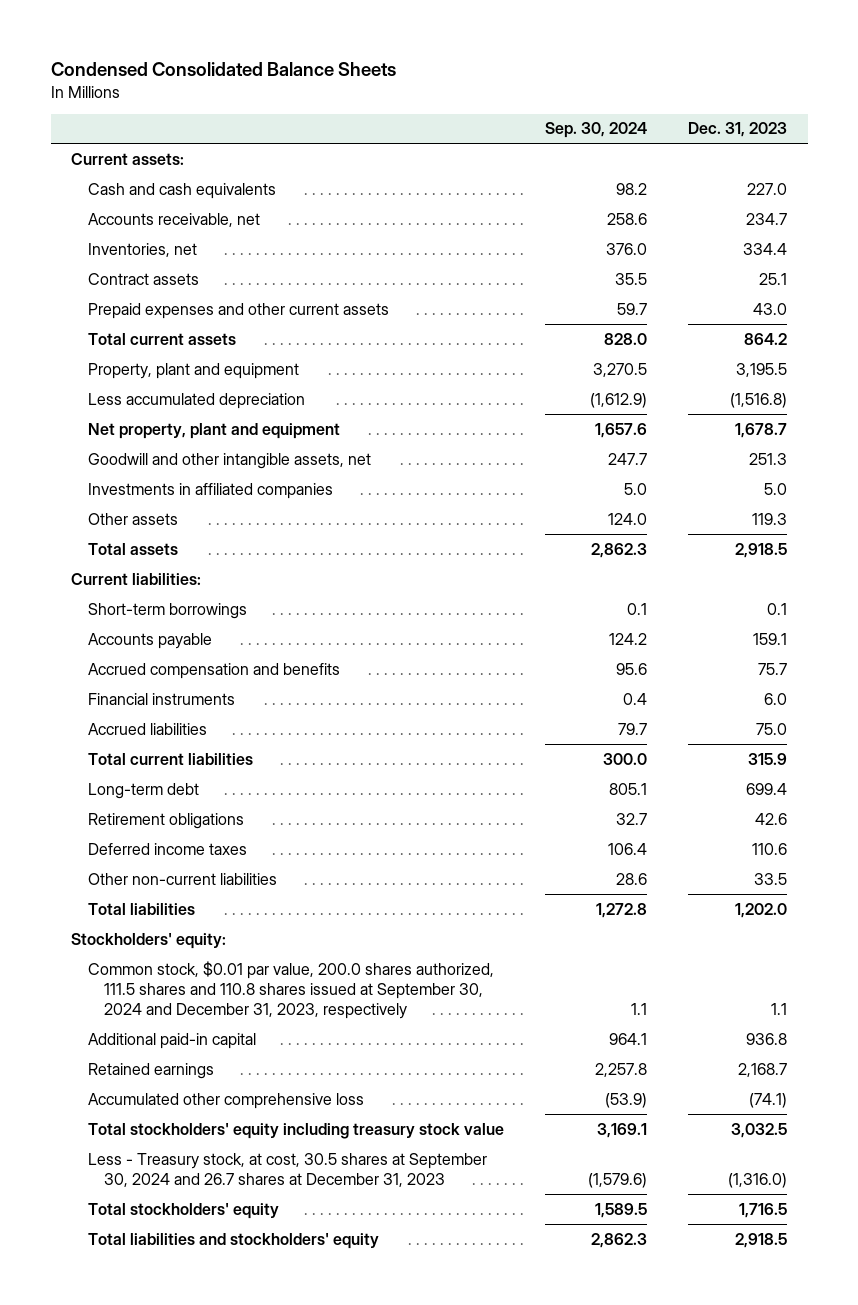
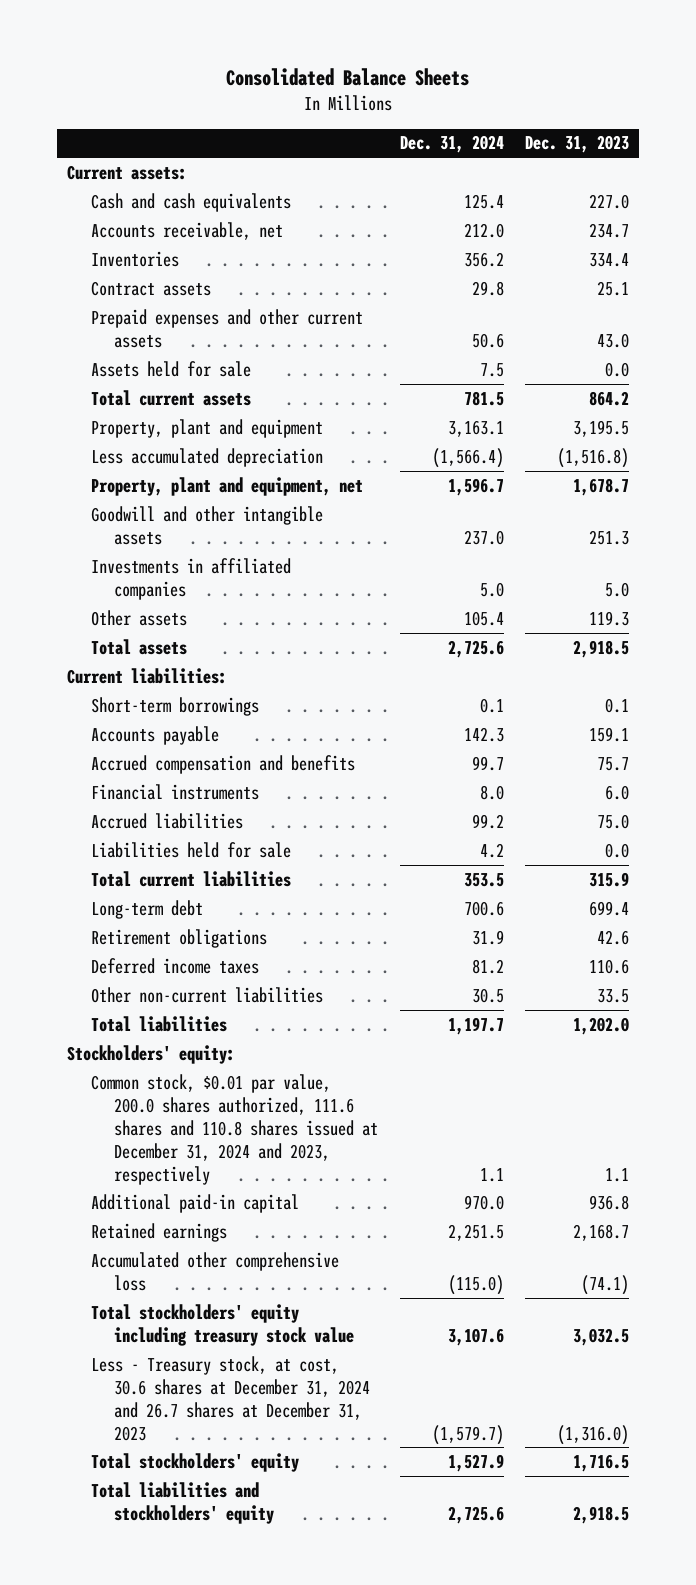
[50,61,396,76] Condensed Consolidated Balance Sheets -> [226,68,470,87] Consolidated Balance Sheets
[544,122,647,139] Sep. 30, 2024 -> none
none -> [399,135,504,154] Dec. 31, 2024
[87,242,197,257] Inventories, net -> [90,250,179,267] Inventories
none -> [90,360,251,377] Assets held for sale
[87,422,340,439] Net property, plant and equipment -> [90,476,363,496] Property, plant and equipment, net
[87,452,371,469] Goodwill and other intangible assets, net -> [90,505,323,545] Goodwill and other intangible assets
none -> [90,841,291,858] Liabilities held for sale
[87,960,494,1020] Common stock, $0.01 par value, 200.0 shares authorized, 111.5 shares and 110.8 shares issued at September 30, 2024 and December 31, 2023, respectively -> [90,1073,379,1185] Common stock, $0.01 par value, 200.0 shares authorized, 111.6 shares and 110.8 shares issued at December 31, 2024 and 2023, respectively
[87,1152,487,1188] Less - Treasury stock, at cost, 30.5 shares at September 30, 2024 and 26.7 shares at December 31, 2023 -> [90,1355,371,1441] Less - Treasury stock, at cost, 30.6 shares at December 31, 2024 and 26.7 shares at December 31, 2023

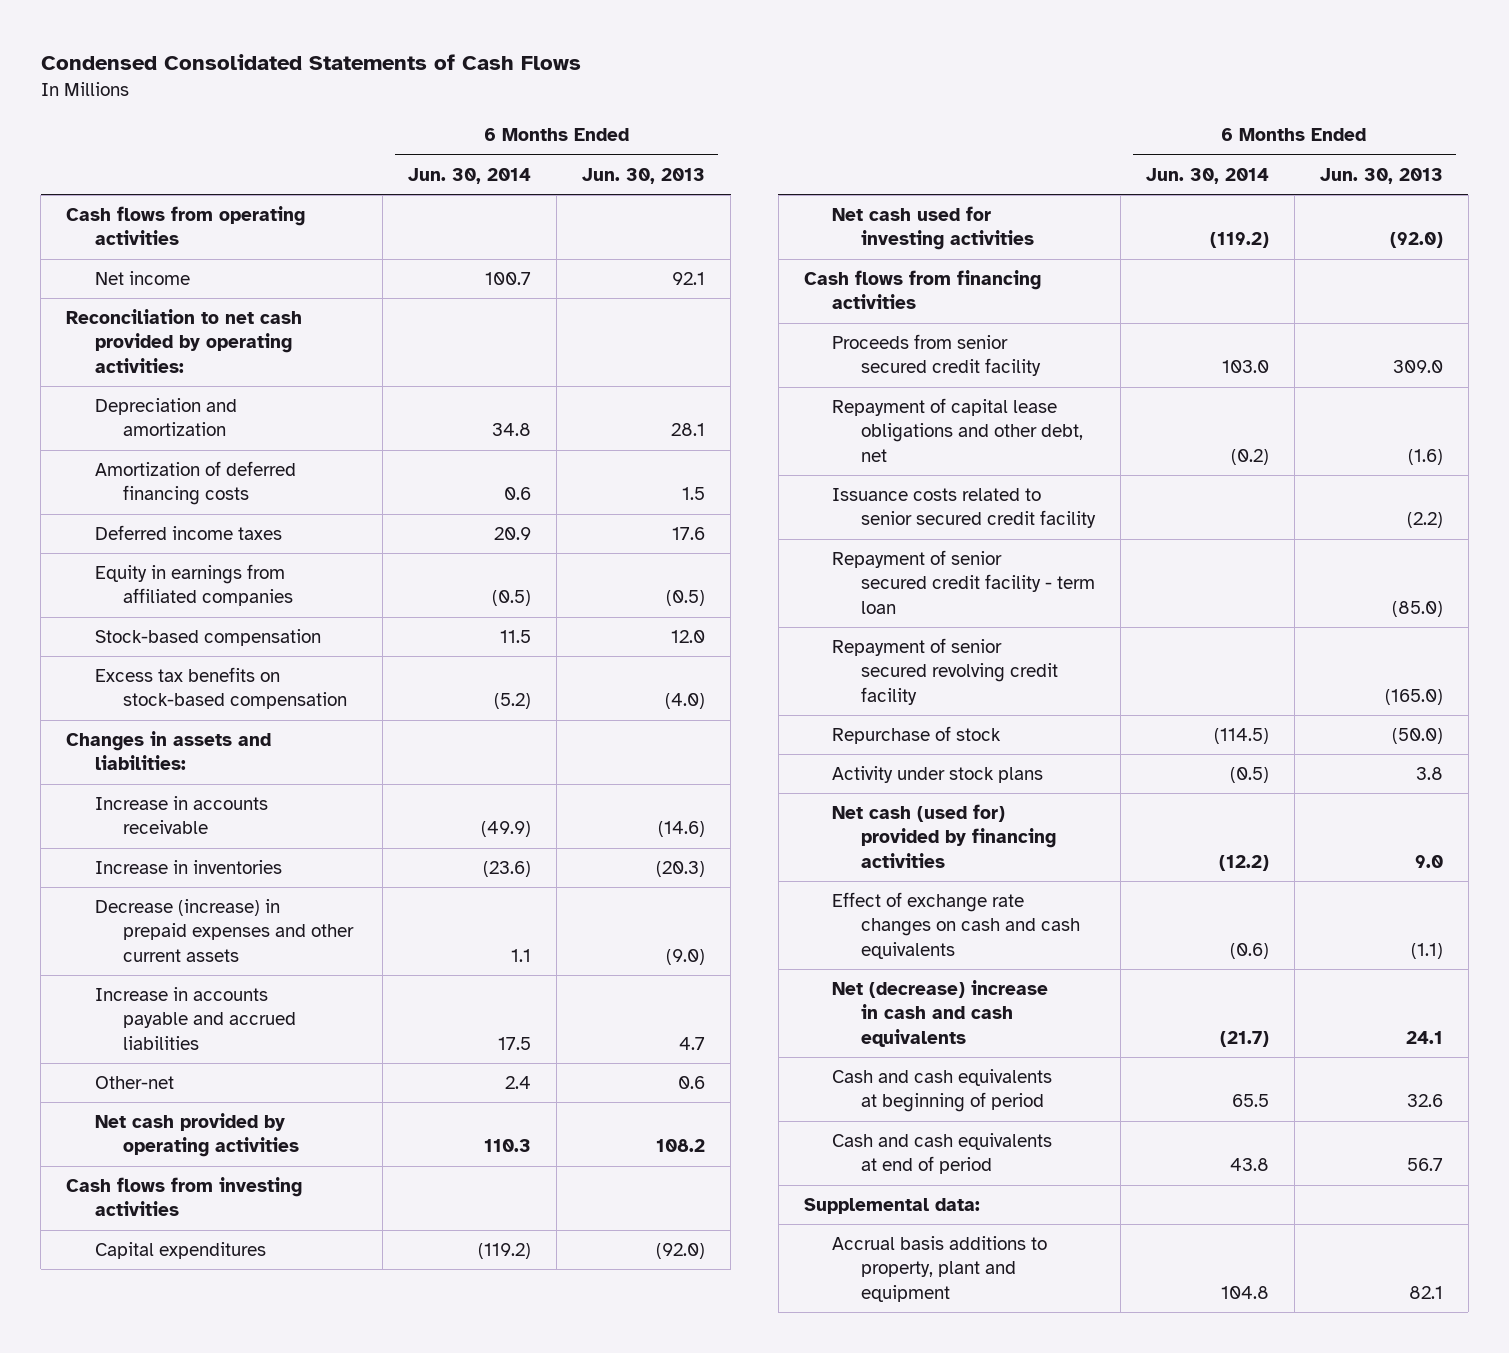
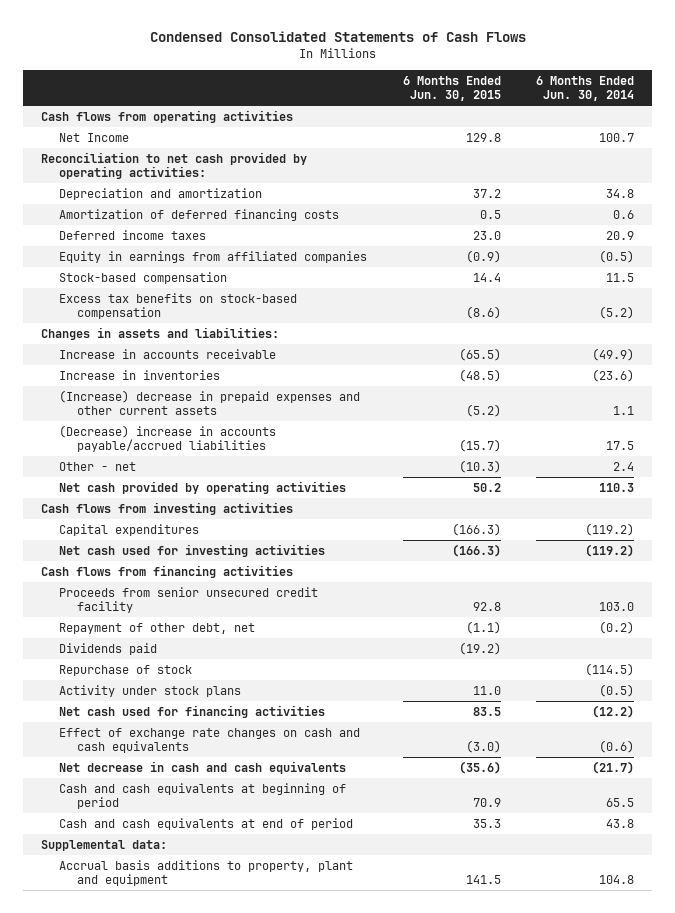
[582,167,706,184] Jun. 30, 2013 -> none
none -> [402,75,501,101] 6 Months Ended Jun. 30, 2015
[94,271,190,286] Net income -> [59,132,130,142] Net Income
[94,899,355,962] Decrease (increase) in prepaid expenses and other current assets -> [59,389,361,415] (Increase) decrease in prepaid expenses and other current assets
[94,987,297,1050] Increase in accounts payable and accrued liabilities -> [59,424,277,452] (Decrease) increase in accounts payable/accrued liabilities
[94,1076,174,1090] Other-net -> [59,461,137,471] Other - net
[832,488,1096,529] Issuance costs related to senior secured credit facility -> none
[832,550,1095,614] Repayment of senior secured credit facility - term loan -> none
[832,638,1058,705] Repayment of senior secured revolving credit facility -> none
[832,334,1041,377] Proceeds from senior secured credit facility -> [59,586,319,613] Proceeds from senior unsecured credit facility
[832,398,1083,462] Repayment of capital lease obligations and other debt, net -> [59,622,256,634] Repayment of other debt, net
none -> [59,642,158,655] Dividends paid
[832,804,1056,868] Net cash (used for) provided by financing activities -> [59,704,326,718] Net cash used for financing activities
[832,980,1049,1047] Net (decrease) increase in cash and cash equivalents -> [59,760,347,774] Net decrease in cash and cash equivalents

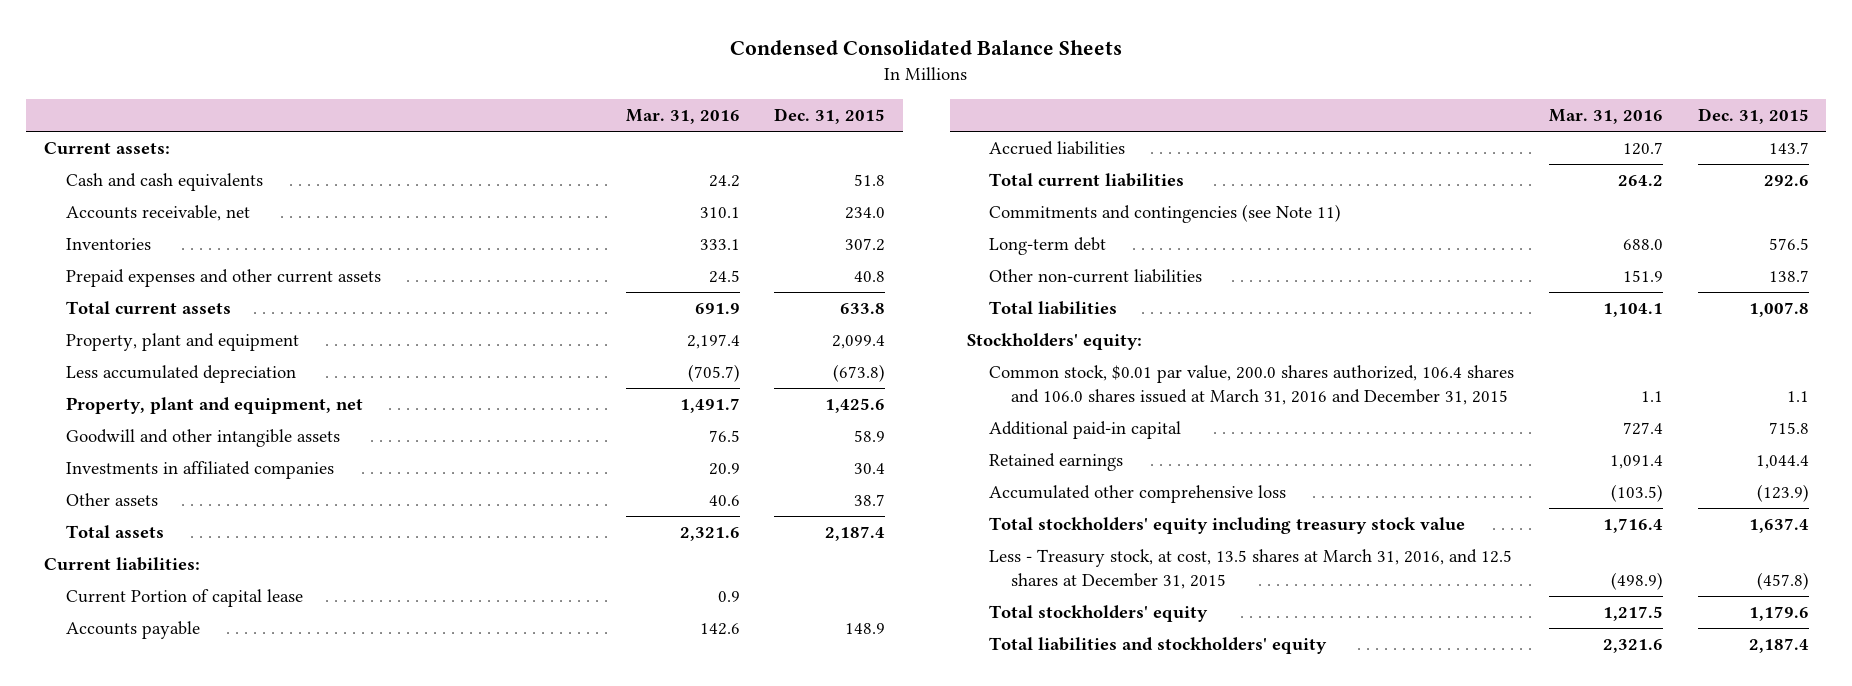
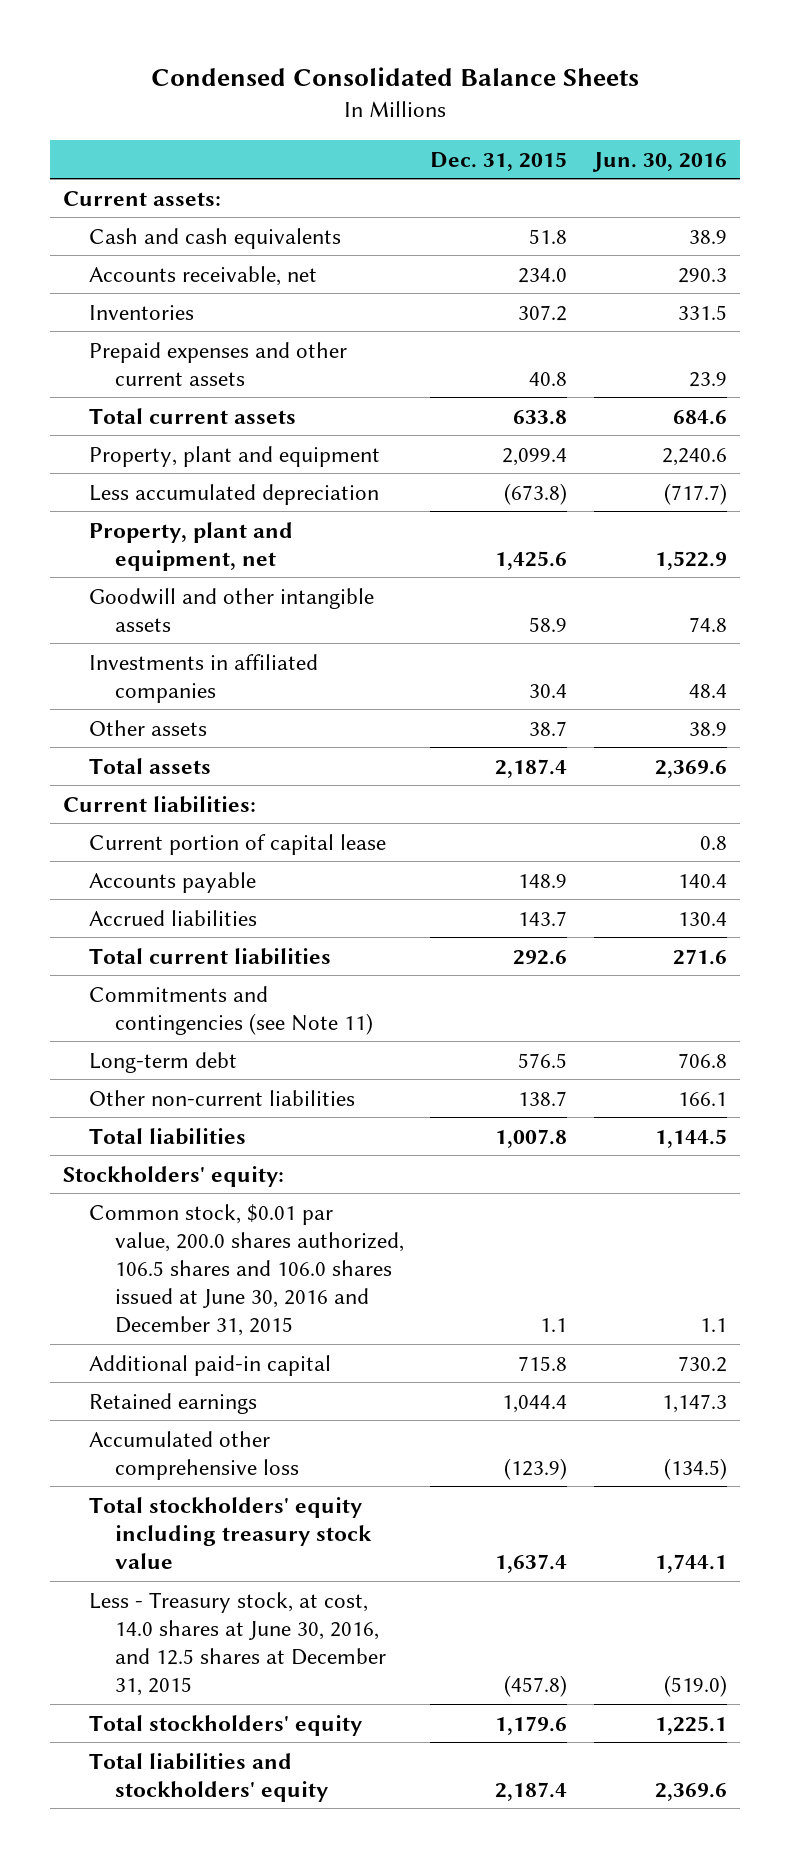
[625,109,740,125] Mar. 31, 2016 -> none
none -> [591,151,727,172] Jun. 30, 2016
[65,589,303,608] Current Portion of capital lease -> [89,833,387,855] Current portion of capital lease
[989,365,1515,406] Common stock, $0.01 par value, 200.0 shares authorized, 106.4 shares and 106.0 shares issued at March 31, 2016 and December 31, 2015 -> [89,1203,404,1337] Common stock, $0.01 par value, 200.0 shares authorized, 106.5 shares and 106.0 shares issued at June 30, 2016 and December 31, 2015
[989,549,1513,590] Less - Treasury stock, at cost, 13.5 shares at March 31, 2016, and 12.5 shares at December 31, 2015 -> [89,1591,386,1697] Less - Treasury stock, at cost, 14.0 shares at June 30, 2016, and 12.5 shares at December 31, 2015

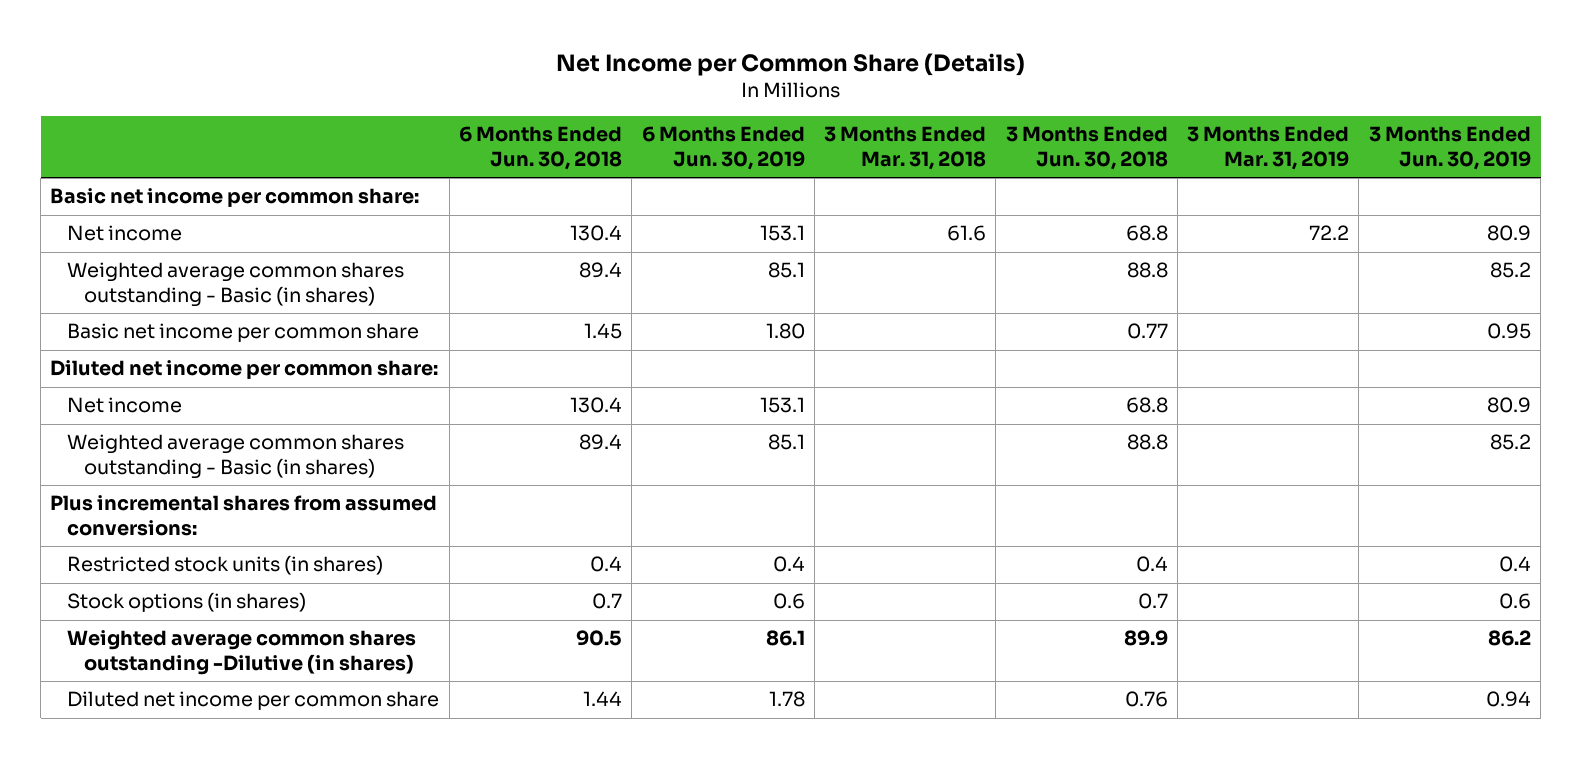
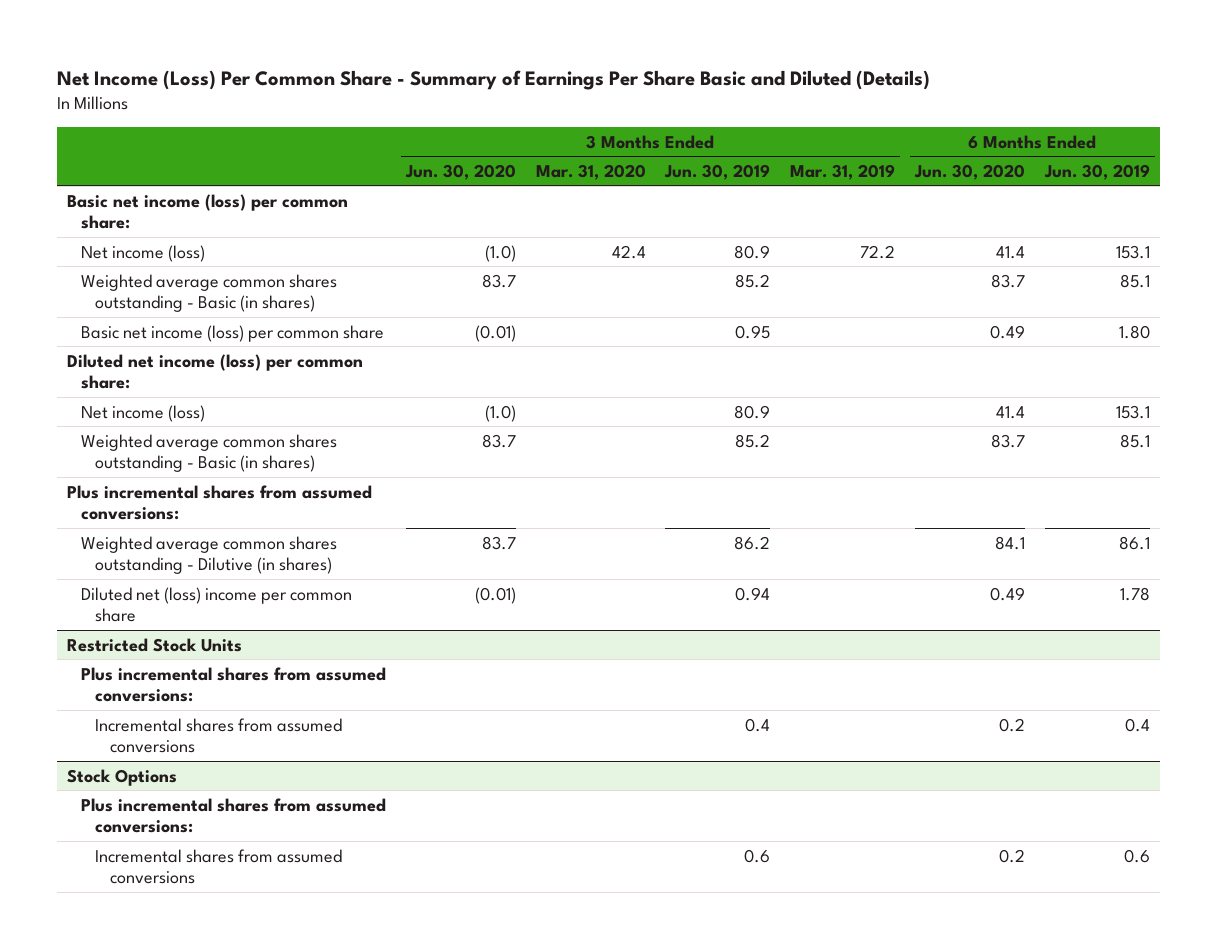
[555,52,1025,76] Net Income per Common Share (Details) -> [56,69,930,90] Net Income (Loss) Per Common Share - Summary of Earnings Per Share Basic and Diluted (Details)
[458,126,622,171] 6 Months Ended Jun. 30, 2018 -> none
[824,126,987,171] 3 Months Ended Mar. 31, 2018 -> none
[1005,126,1168,171] 3 Months Ended Jun. 30, 2018 -> none
none -> [404,163,516,180] Jun. 30, 2020
none -> [535,163,646,180] Mar. 31, 2020
none -> [913,163,1025,180] Jun. 30, 2020
[50,188,420,208] Basic net income per common share: -> [66,193,348,230] Basic net income (loss) per common share:
[67,225,183,242] Net income -> [80,244,205,262] Net income (loss)
[67,323,420,343] Basic net income per common share -> [80,324,384,342] Basic net income (loss) per common share
[50,360,439,380] Diluted net income per common share: -> [66,353,363,390] Diluted net income (loss) per common share:
[67,397,183,414] Net income -> [80,404,205,422] Net income (loss)
[67,555,384,576] Restricted stock units (in shares) -> none
[67,592,307,613] Stock options (in shares) -> none
[67,630,417,675] Weighted average common shares outstanding -Dilutive (in shares) -> [80,535,337,575] Weighted average common shares outstanding - Dilutive (in shares)
[67,691,440,711] Diluted net income per common share -> [80,586,352,623] Diluted net (loss) income per common share
none -> [66,637,242,652] Restricted Stock Units
none -> [80,666,386,703] Plus incremental shares from assumed conversions:
none -> [95,717,343,754] Incremental shares from assumed conversions
none -> [66,768,177,786] Stock Options
none -> [80,797,386,834] Plus incremental shares from assumed conversions:
none -> [95,848,343,885] Incremental shares from assumed conversions

